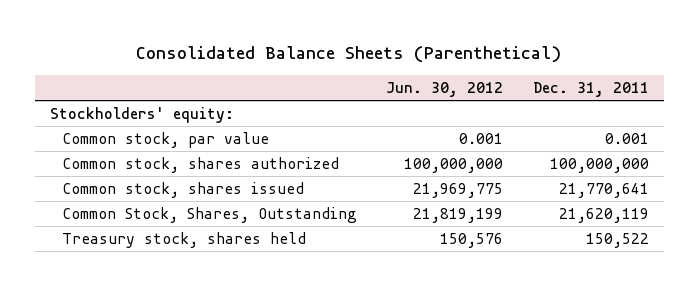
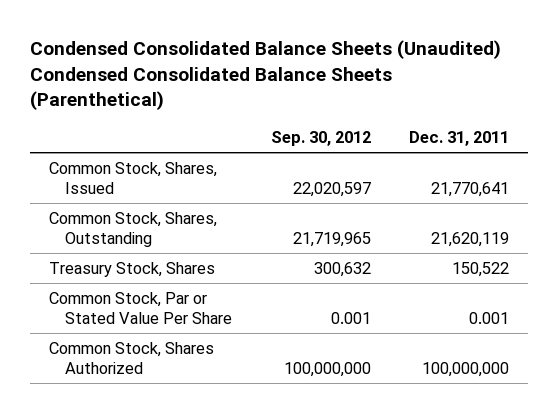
[136,46,562,64] Consolidated Balance Sheets (Parenthetical) -> [29,40,501,111] Condensed Consolidated Balance Sheets (Unaudited) Condensed Consolidated Balance Sheets (Parenthetical)
[386,81,504,97] Jun. 30, 2012 -> none
none -> [270,131,371,147] Sep. 30, 2012
[50,106,235,123] Stockholders' equity: -> none
[61,131,269,148] Common stock, par value -> none
[61,156,339,173] Common stock, shares authorized -> none
[61,181,304,198] Common stock, shares issued -> [49,161,218,195] Common Stock, Shares, Issued
[61,231,306,248] Treasury stock, shares held -> [49,261,216,277] Treasury Stock, Shares
none -> [49,291,233,325] Common Stock, Par or Stated Value Per Share
none -> [49,341,215,375] Common Stock, Shares Authorized

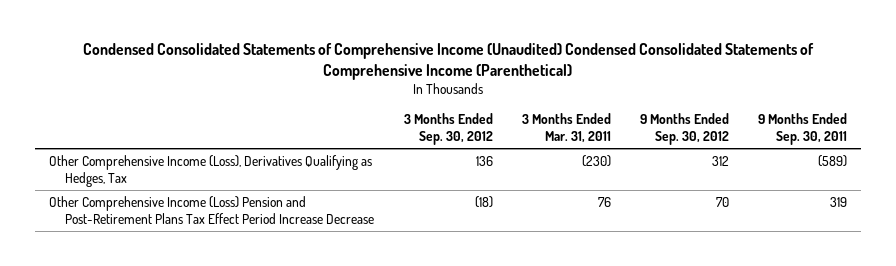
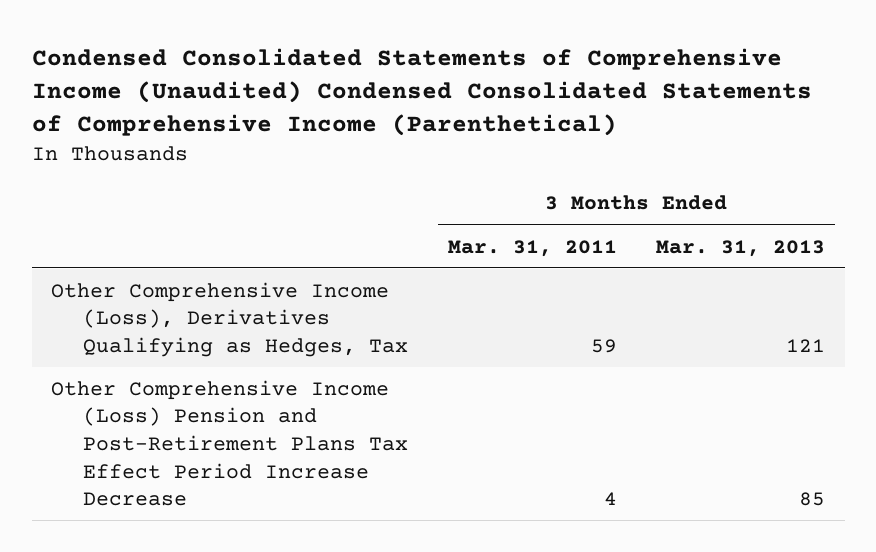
[403,113,493,145] 3 Months Ended Sep. 30, 2012 -> none
[639,113,729,145] 9 Months Ended Sep. 30, 2012 -> none
[757,113,847,145] 9 Months Ended Sep. 30, 2011 -> none
none -> [655,239,825,257] Mar. 31, 2013
[581,155,611,168] (230) -> [590,338,617,353] 59
[597,197,611,208] 76 -> [603,492,617,506] 4

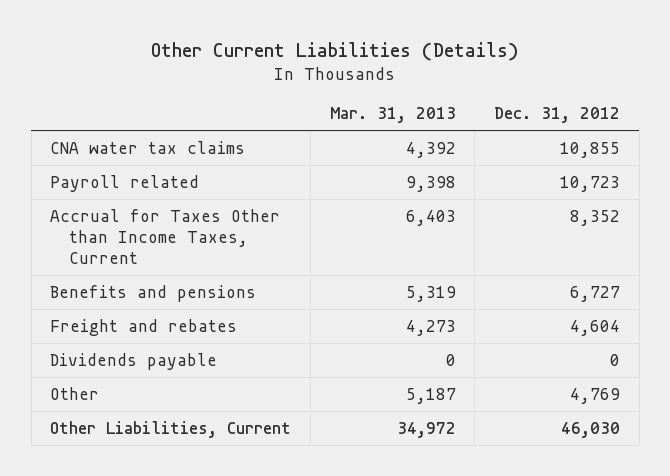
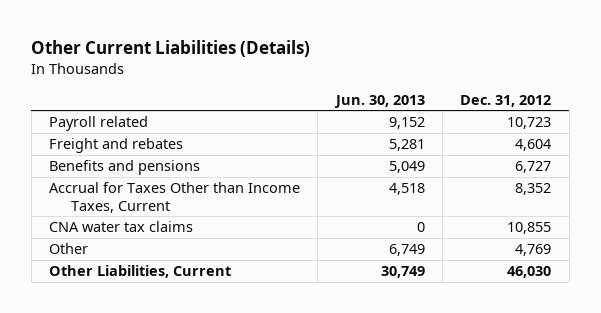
[329,107,456,124] Mar. 31, 2013 -> none
none -> [333,94,425,108] Jun. 30, 2013
[50,352,218,370] Dividends payable -> none
[50,284,257,302] Benefits and pensions -> [49,160,201,176] Benefits and pensions
[50,208,281,265] Accrual for Taxes Other than Income Taxes, Current -> [49,182,301,213] Accrual for Taxes Other than Income Taxes, Current
[50,140,246,154] CNA water tax claims -> [49,221,194,233] CNA water tax claims

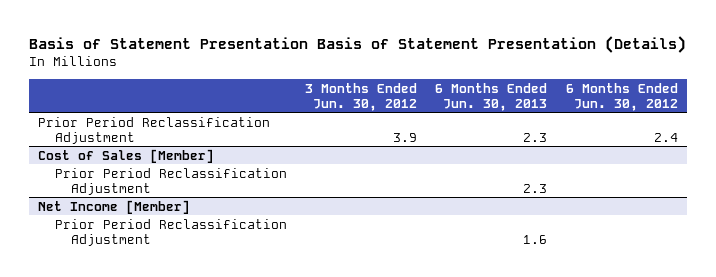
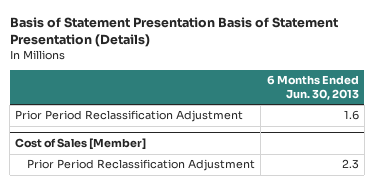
[305,82,418,111] 3 Months Ended Jun. 30, 2012 -> none
[565,82,678,111] 6 Months Ended Jun. 30, 2012 -> none
[523,132,548,142] 2.3 -> [343,110,359,121] 1.6
[38,199,191,214] Net Income [Member] -> none
[54,218,287,246] Prior Period Reclassification Adjustment -> none

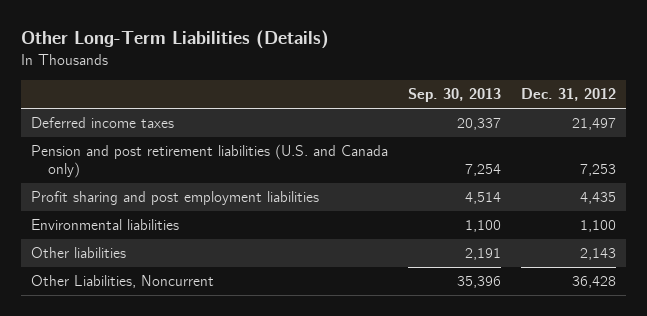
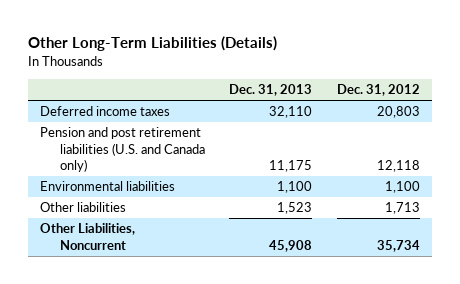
[407,88,501,103] Sep. 30, 2013 -> none
none -> [229,84,313,97] Dec. 31, 2013
[30,191,319,206] Profit sharing and post employment liabilities -> none
[571,118,616,131] 21,497 -> [376,106,420,119] 20,803
[579,164,616,177] 7,253 -> [376,160,420,173] 12,118
[579,248,616,261] 2,143 -> [384,202,420,215] 1,713
[571,276,616,289] 36,428 -> [376,239,420,252] 35,734

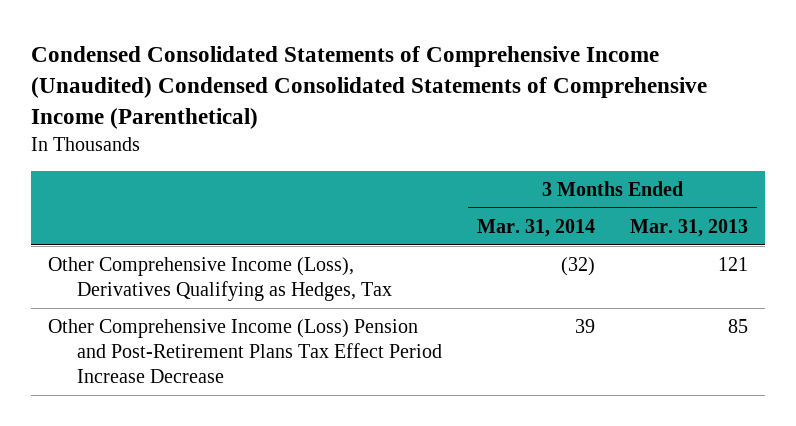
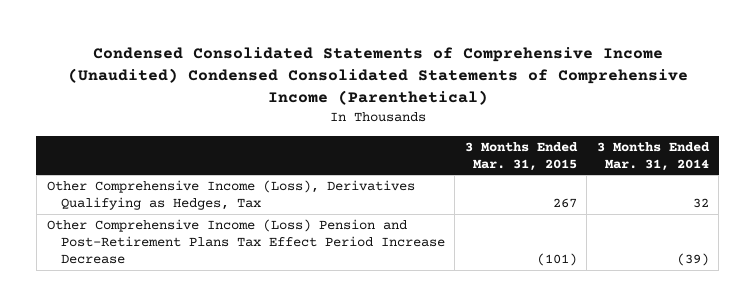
[629,218,748,237] Mar. 31, 2013 -> none
none -> [464,141,578,171] 3 Months Ended Mar. 31, 2015
[561,256,596,276] (32) -> [692,197,709,208] 32
[575,318,596,333] 39 -> [676,252,709,266] (39)

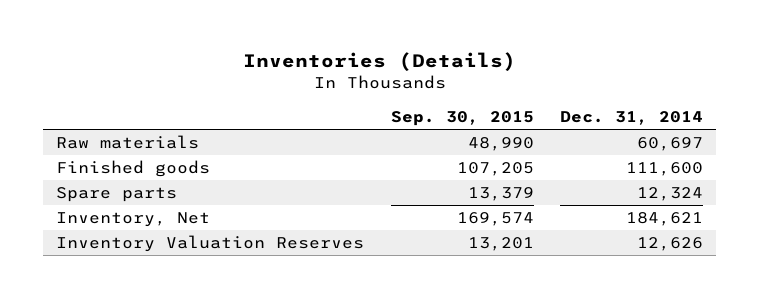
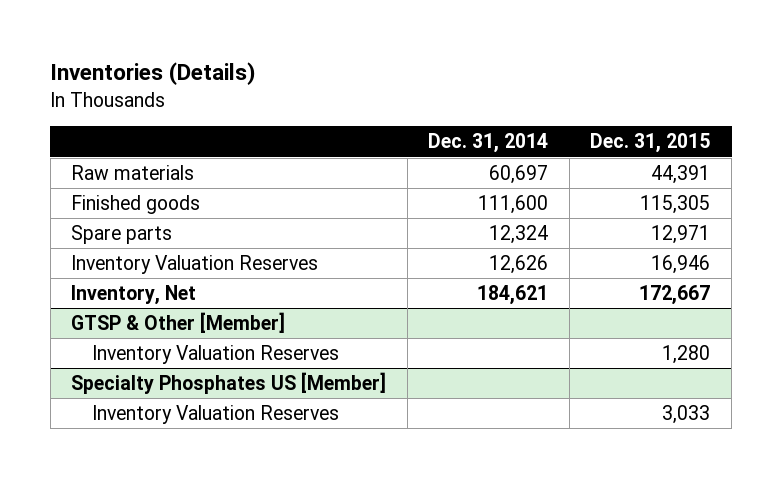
[390,110,534,126] Sep. 30, 2015 -> none
none -> [590,133,711,154] Dec. 31, 2015
[56,212,211,228] Inventory, Net -> [71,285,197,306] Inventory, Net
none -> [71,312,286,334] GTSP & Other [Member]
none -> [92,345,340,365] Inventory Valuation Reserves
none -> [71,372,387,395] Specialty Phosphates US [Member]
none -> [92,405,340,425] Inventory Valuation Reserves

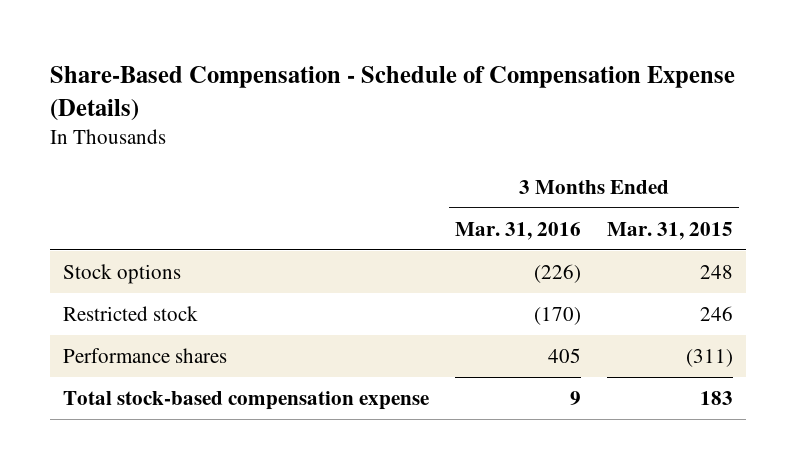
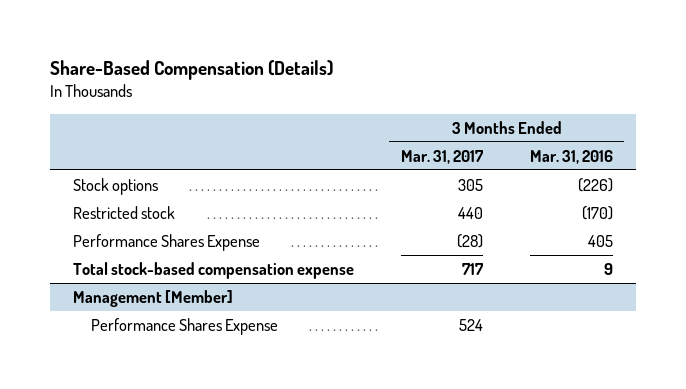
[50,66,736,121] Share-Based Compensation - Schedule of Compensation Expense (Details) -> [49,60,333,81] Share-Based Compensation (Details)
[606,221,733,240] Mar. 31, 2015 -> none
none -> [400,149,484,164] Mar. 31, 2017
[63,348,228,364] Performance shares -> [73,233,261,251] Performance Shares Expense
none -> [73,289,234,307] Management [Member]
none -> [91,317,279,335] Performance Shares Expense

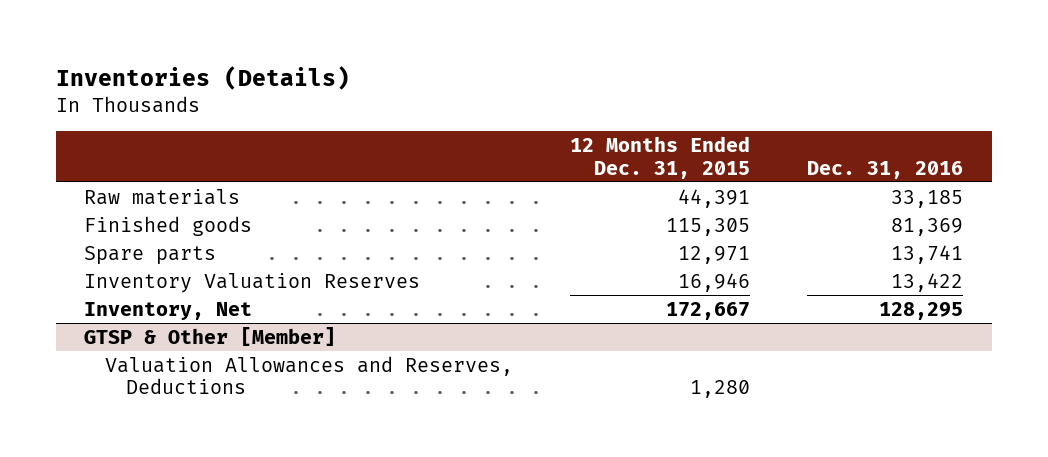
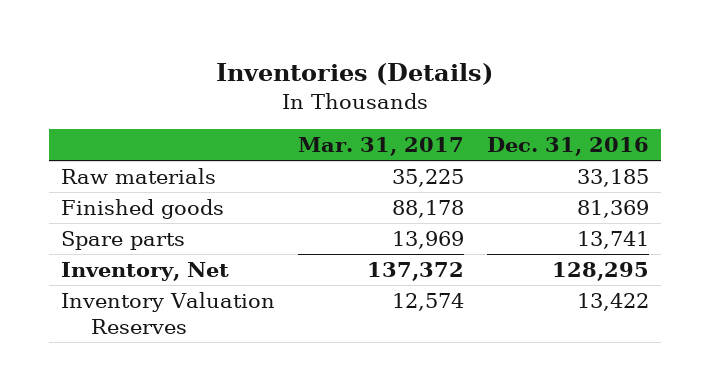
[570,135,751,179] 12 Months Ended Dec. 31, 2015 -> none
none -> [298,137,465,157] Mar. 31, 2017
[84,326,337,346] GTSP & Other [Member] -> none
[105,355,514,395] Valuation Allowances and Reserves, Deductions -> none
[84,272,421,293] Inventory Valuation Reserves -> [61,291,276,334] Inventory Valuation Reserves

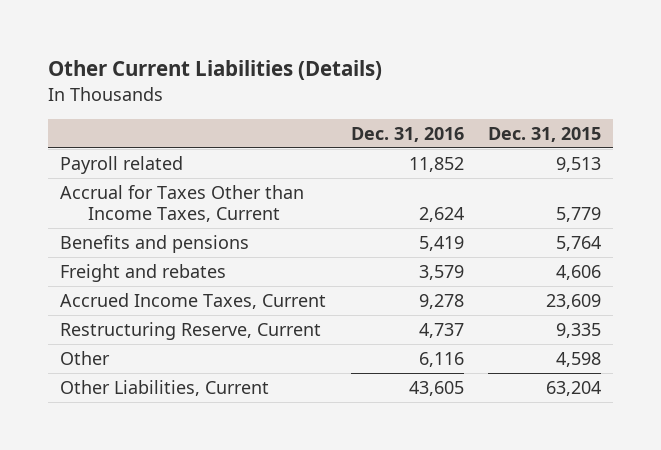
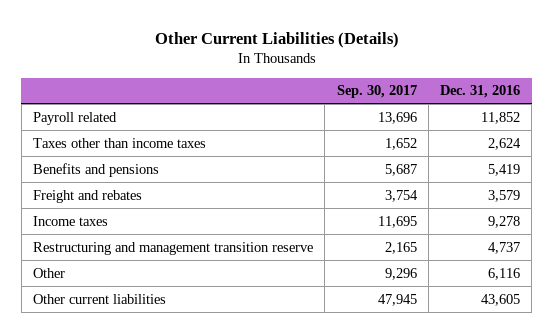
[487,126,601,142] Dec. 31, 2015 -> none
none -> [336,85,417,99] Sep. 30, 2017
[60,185,305,223] Accrual for Taxes Other than Income Taxes, Current -> [33,137,207,148] Taxes other than income taxes
[60,293,327,310] Accrued Income Taxes, Current -> [33,215,109,226] Income taxes
[60,322,322,341] Restructuring Reserve, Current -> [33,241,314,255] Restructuring and management transition reserve
[60,380,270,397] Other Liabilities, Current -> [33,293,167,304] Other current liabilities

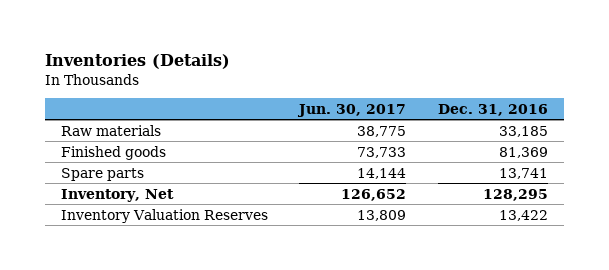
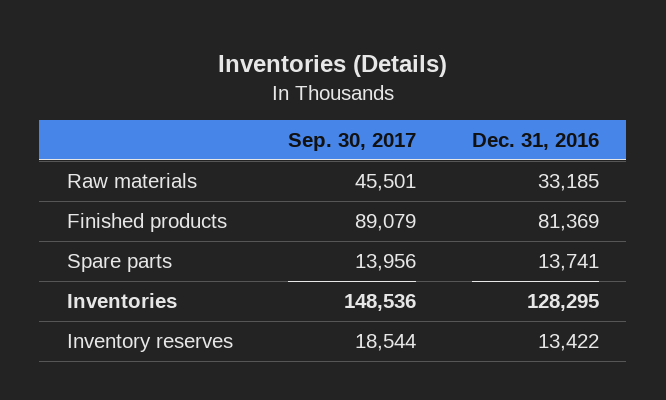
[297,103,407,117] Jun. 30, 2017 -> none
none -> [288,133,417,152] Sep. 30, 2017
[61,145,167,160] Finished goods -> [67,212,228,232] Finished products
[61,188,175,202] Inventory, Net -> [67,292,178,308] Inventories
[61,208,269,223] Inventory Valuation Reserves -> [67,333,234,352] Inventory reserves

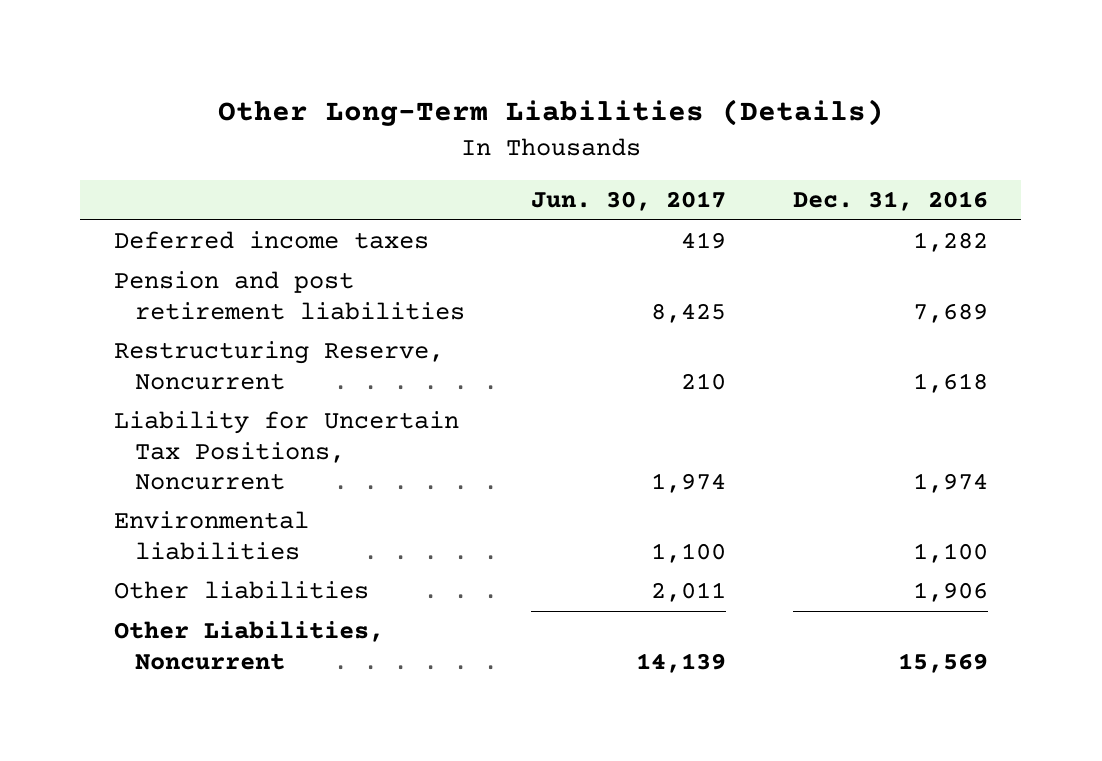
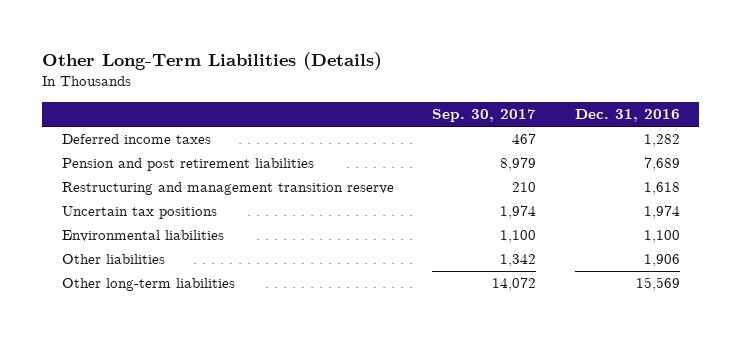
[531,191,727,212] Jun. 30, 2017 -> none
none -> [432,109,537,123] Sep. 30, 2017
[113,341,444,390] Restructuring Reserve, Noncurrent -> [61,182,394,196] Restructuring and management transition reserve
[113,411,459,490] Liability for Uncertain Tax Positions, Noncurrent -> [61,206,217,220] Uncertain tax positions
[113,621,384,670] Other Liabilities, Noncurrent -> [61,278,235,292] Other long-term liabilities

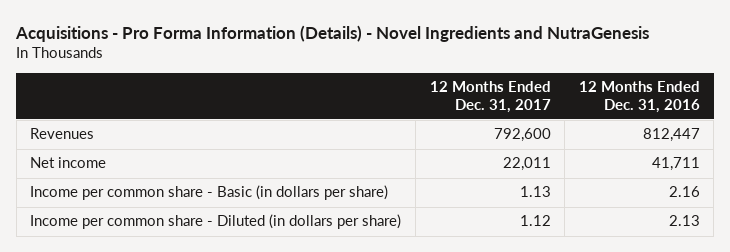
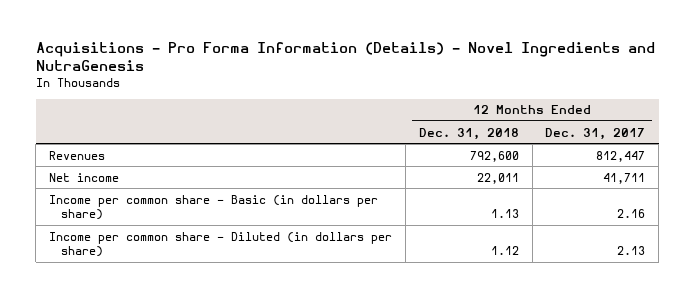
[578,81,700,113] 12 Months Ended Dec. 31, 2016 -> none
none -> [418,127,519,140] Dec. 31, 2018
[493,128,551,143] 792,600 -> [596,150,646,162] 812,447
[502,157,551,172] 22,011 -> [603,172,646,184] 41,711
[519,186,551,198] 1.13 -> [617,209,646,219] 2.16
[519,215,551,227] 1.12 -> [617,246,646,256] 2.13

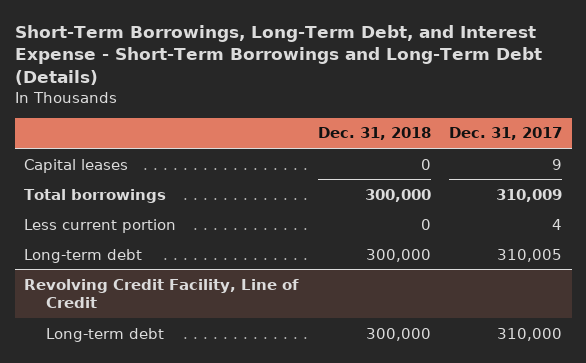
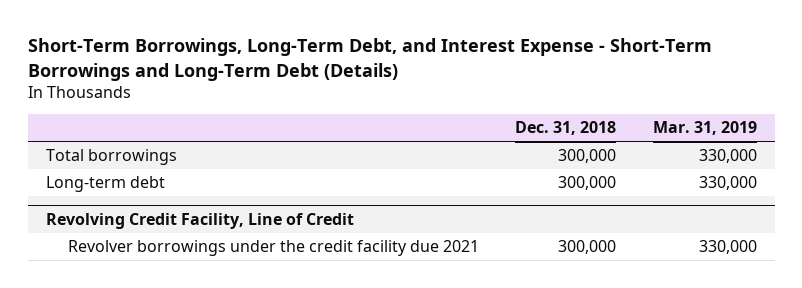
[449,127,563,141] Dec. 31, 2017 -> none
none -> [652,121,757,136] Mar. 31, 2019
[24,158,129,173] Capital leases -> none
[24,218,177,233] Less current portion -> none
[45,327,164,342] Long-term debt -> [68,240,480,257] Revolver borrowings under the credit facility due 2021

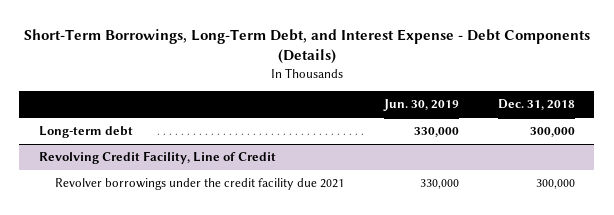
[27,38,712,81] Short-Term Borrowings, Long-Term Debt, and Interest Expense - Short-Term Borrowings and Long-Term Debt (Details) -> [23,28,590,65] Short-Term Borrowings, Long-Term Debt, and Interest Expense - Debt Components (Details)
[652,121,757,136] Mar. 31, 2019 -> none
none -> [382,99,459,112] Jun. 30, 2019
[45,149,177,166] Total borrowings -> none

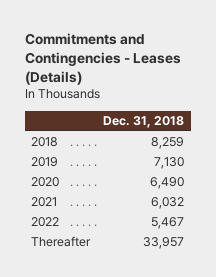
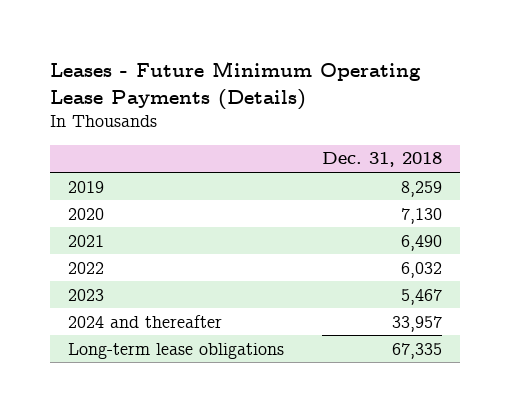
[24,32,181,85] Commitments and Contingencies - Leases (Details) -> [49,60,421,110] Leases - Future Minimum Operating Lease Payments (Details)
[31,137,59,148] 2018 -> [68,180,105,193] 2019
[31,157,59,168] 2019 -> [68,207,105,220] 2020
[31,177,60,188] 2020 -> [68,234,105,247] 2021
[31,197,58,208] 2021 -> [68,261,105,274] 2022
[31,217,60,228] 2022 -> [68,288,105,301] 2023
[31,236,92,248] Thereafter -> [68,314,223,328] 2024 and thereafter
none -> [68,342,285,359] Long-term lease obligations

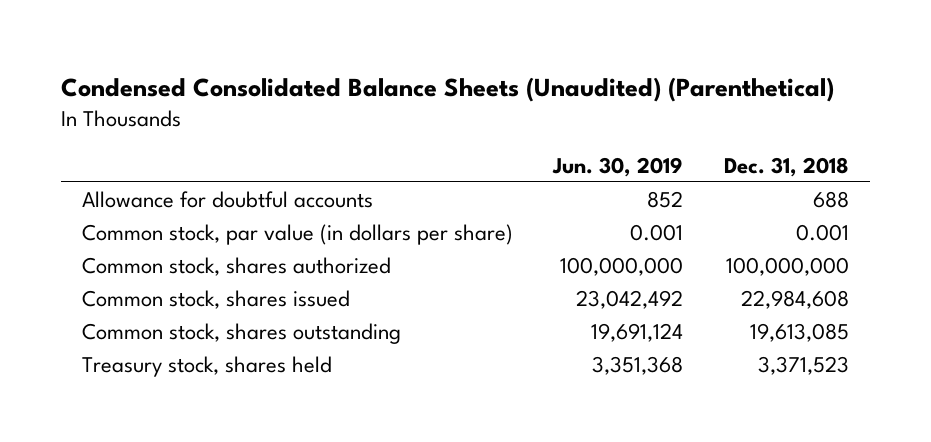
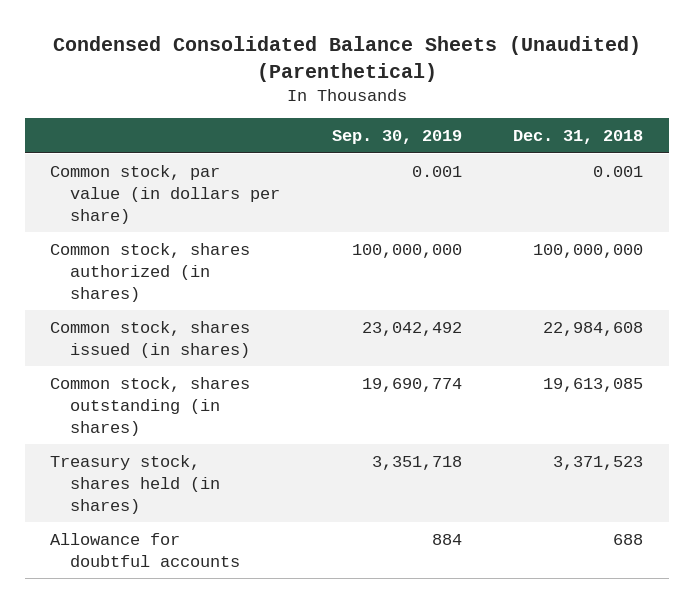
[552,156,684,177] Jun. 30, 2019 -> none
none -> [331,130,462,145] Sep. 30, 2019
[81,256,391,276] Common stock, shares authorized -> [50,242,251,302] Common stock, shares authorized (in shares)
[81,289,350,309] Common stock, shares issued -> [50,320,251,358] Common stock, shares issued (in shares)
[81,322,401,344] Common stock, shares outstanding -> [50,376,251,436] Common stock, shares outstanding (in shares)
[81,355,332,377] Treasury stock, shares held -> [50,454,221,514] Treasury stock, shares held (in shares)
[81,190,373,208] Allowance for doubtful accounts -> [50,532,241,567] Allowance for doubtful accounts

